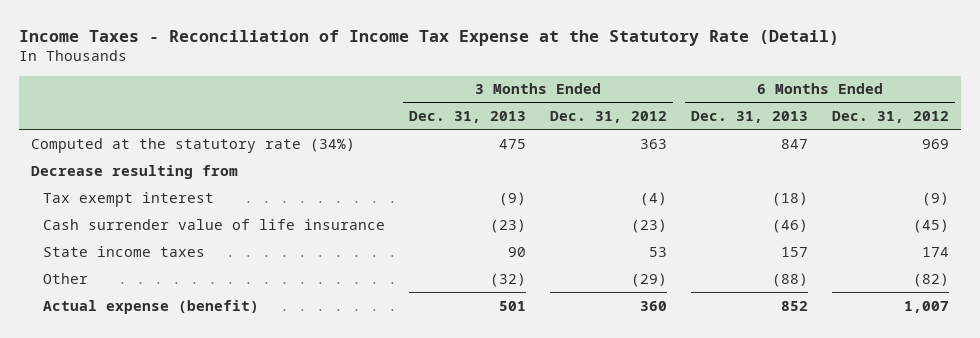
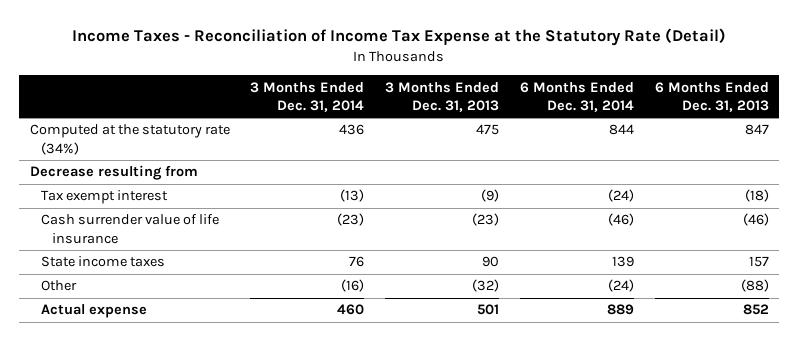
[549,111,667,124] Dec. 31, 2012 -> none
[831,111,949,124] Dec. 31, 2012 -> none
none -> [250,81,365,112] 3 Months Ended Dec. 31, 2014
none -> [520,81,635,112] 6 Months Ended Dec. 31, 2014
[42,299,259,314] Actual expense (benefit) -> [40,304,147,319] Actual expense

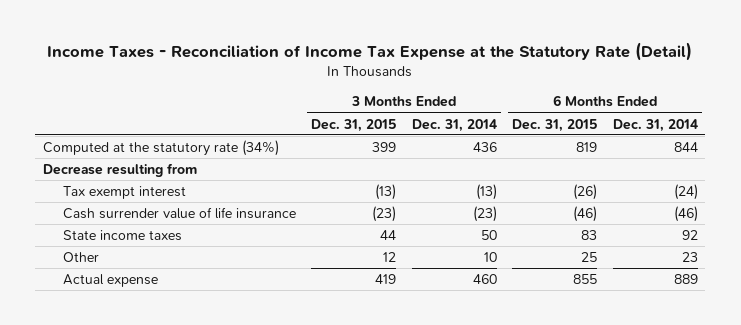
[385,81,500,112] 3 Months Ended Dec. 31, 2013 -> none
[654,81,769,112] 6 Months Ended Dec. 31, 2013 -> none
none -> [311,118,397,132] Dec. 31, 2015
none -> [512,118,598,132] Dec. 31, 2015
[349,256,365,268] 76 -> [480,229,497,240] 50
[612,256,635,268] 139 -> [681,229,698,240] 92
[341,279,365,293] (16) -> [483,251,497,262] 10
[608,279,635,293] (24) -> [681,251,698,262] 23

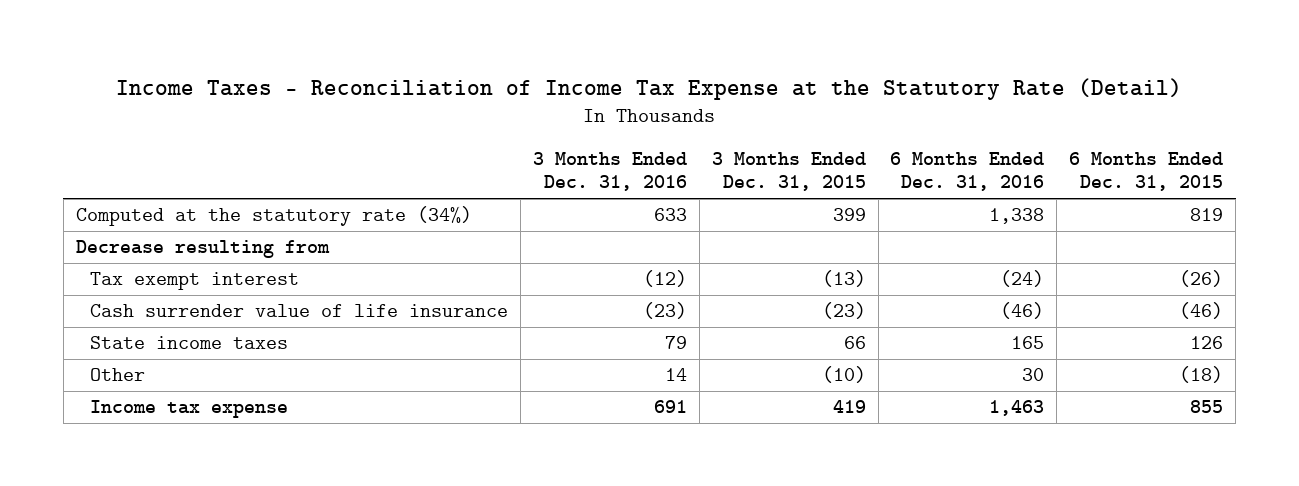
[411,118,497,132] Dec. 31, 2014 -> none
[612,118,698,132] Dec. 31, 2014 -> none
none -> [532,151,687,192] 3 Months Ended Dec. 31, 2016
none -> [890,151,1045,192] 6 Months Ended Dec. 31, 2016
[380,229,397,240] 44 -> [843,336,866,350] 66
[581,229,598,240] 83 -> [1190,336,1224,350] 126
[383,251,397,262] 12 -> [821,366,866,384] (10)
[581,251,598,262] 25 -> [1179,366,1224,384] (18)
[62,273,158,287] Actual expense -> [89,400,288,419] Income tax expense

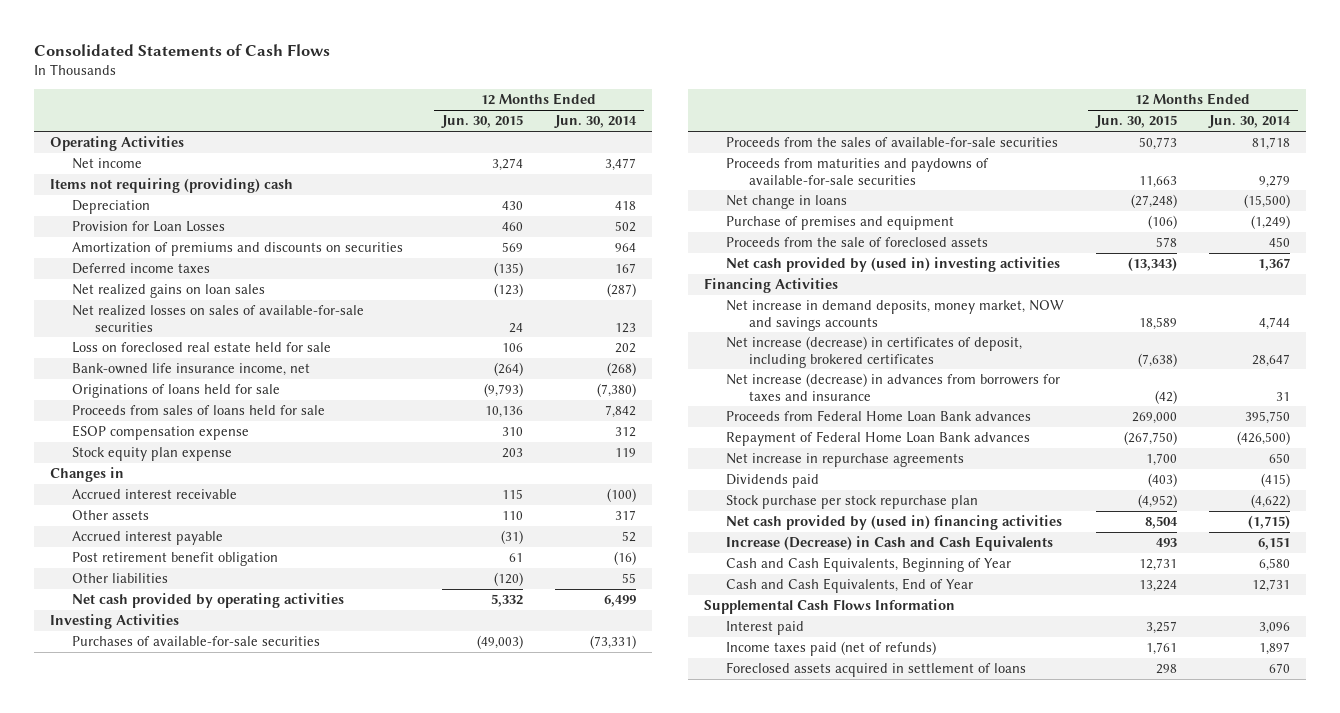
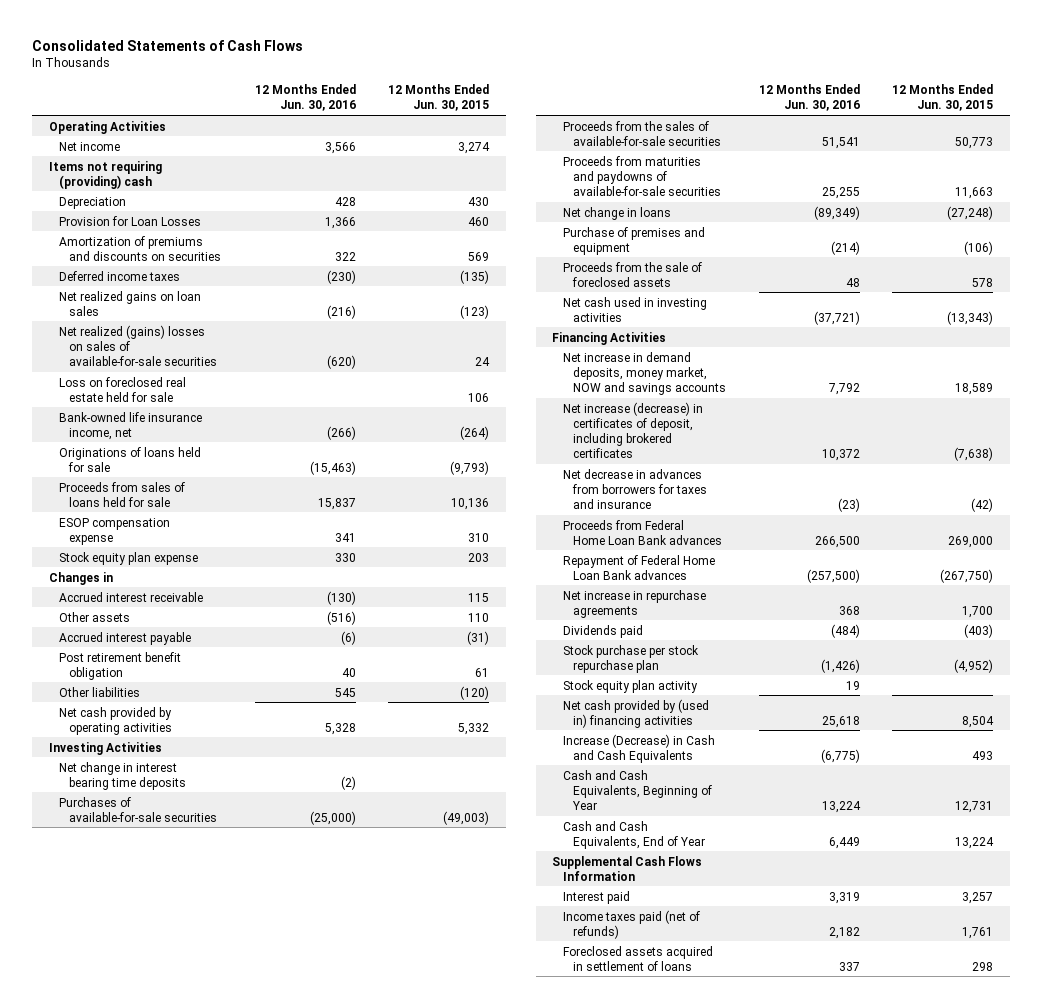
[554,115,638,129] Jun. 30, 2014 -> none
none -> [254,84,356,112] 12 Months Ended Jun. 30, 2016
[72,305,365,332] Net realized losses on sales of available-for-sale securities -> [58,324,218,366] Net realized (gains) losses on sales of available-for-sale securities
none -> [58,761,187,790] Net change in interest bearing time deposits
[726,257,1061,273] Net cash provided by (used in) investing activities -> [562,296,707,322] Net cash used in investing activities
[726,373,1061,401] Net increase (decrease) in advances from borrowers for taxes and insurance -> [562,468,708,509] Net decrease in advances from borrowers for taxes and insurance
none -> [562,679,698,693] Stock equity plan activity

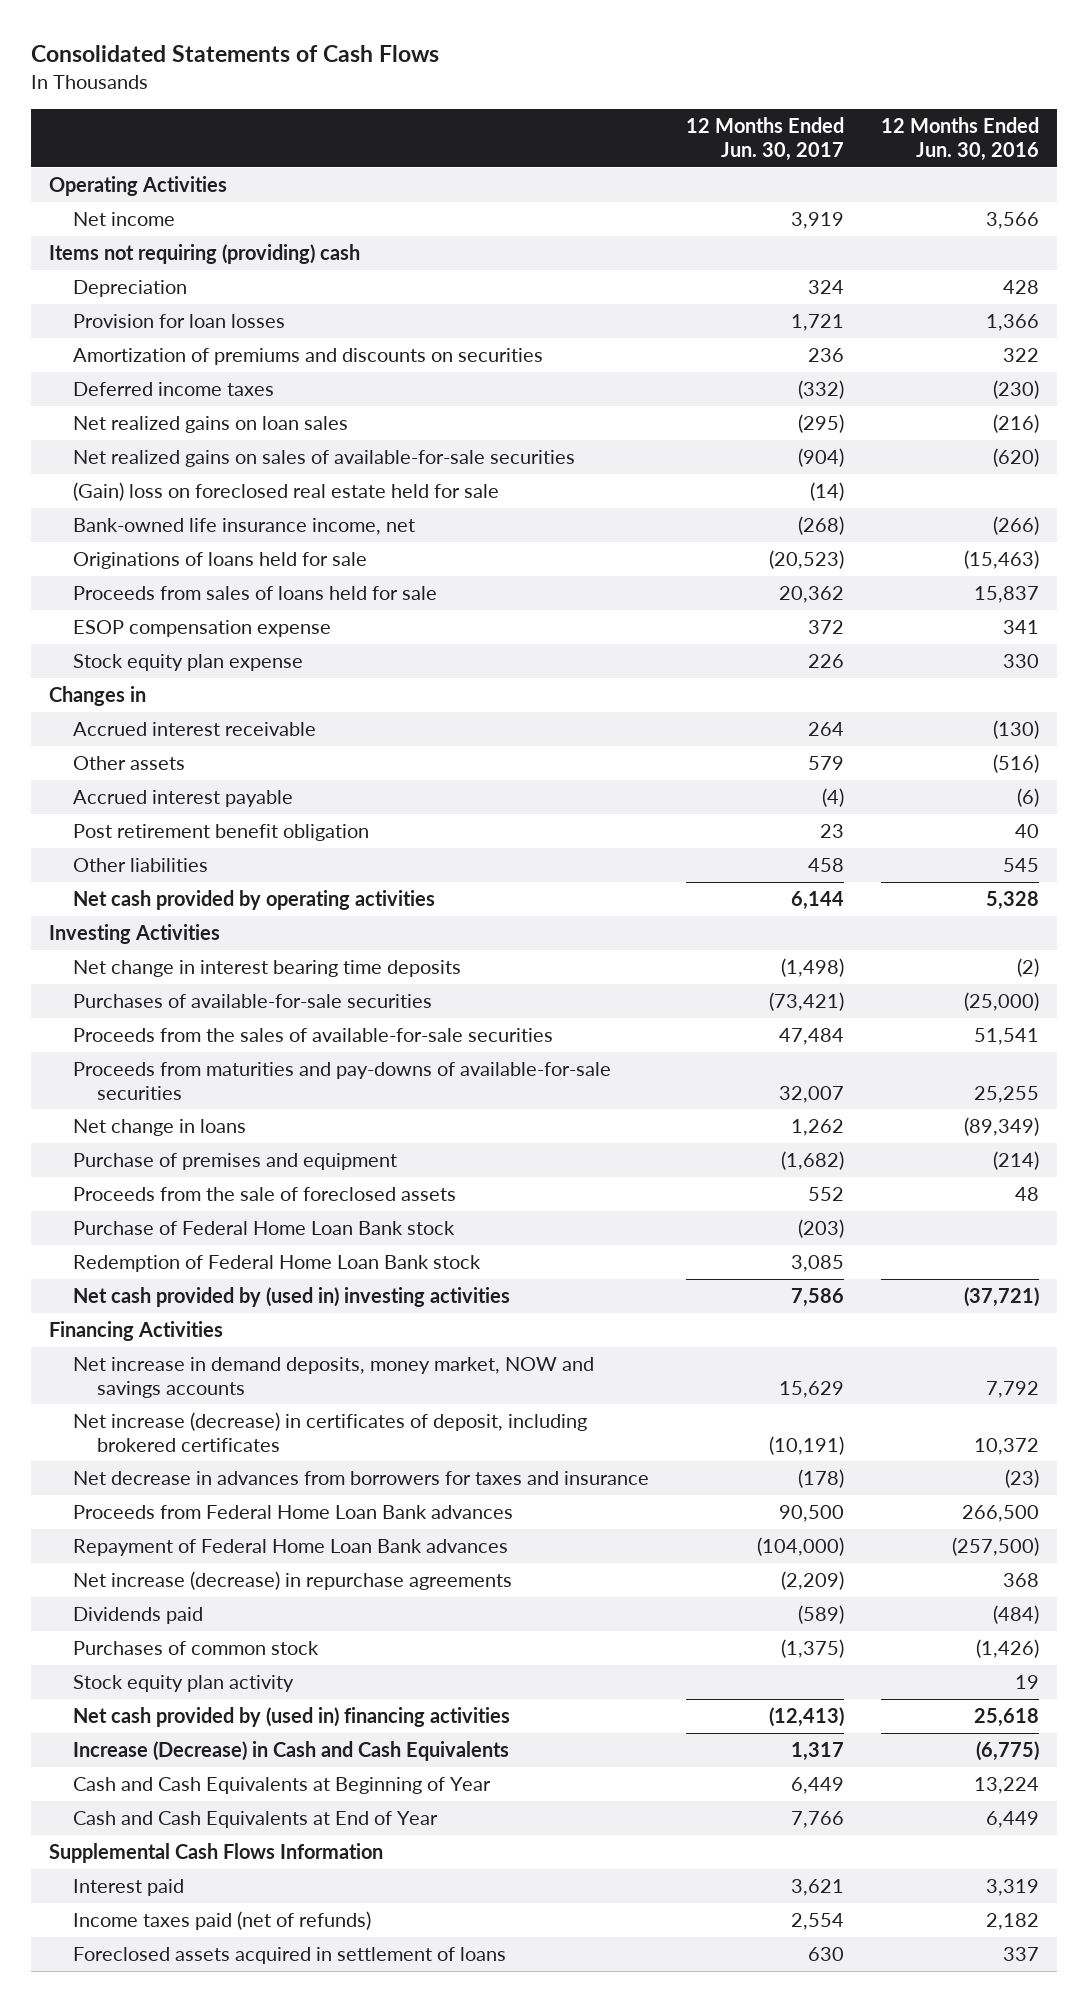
[388,84,490,112] 12 Months Ended Jun. 30, 2015 -> none
none -> [685,117,844,161] 12 Months Ended Jun. 30, 2017
[58,215,201,226] Provision for Loan Losses -> [72,314,285,329] Provision for loan losses
[58,324,218,366] Net realized (gains) losses on sales of available-for-sale securities -> [72,450,575,468] Net realized gains on sales of available-for-sale securities
[58,376,186,402] Loss on foreclosed real estate held for sale -> [72,482,499,502] (Gain) loss on foreclosed real estate held for sale
[562,155,722,196] Proceeds from maturities and paydowns of available-for-sale securities -> [72,1062,611,1100] Proceeds from maturities and pay-downs of available-for-sale securities
none -> [72,1221,455,1236] Purchase of Federal Home Loan Bank stock
none -> [72,1255,481,1273] Redemption of Federal Home Loan Bank stock
[562,296,707,322] Net cash used in investing activities -> [72,1287,510,1308] Net cash provided by (used in) investing activities
[562,589,706,618] Net increase in repurchase agreements -> [72,1571,512,1591] Net increase (decrease) in repurchase agreements
[562,644,699,673] Stock purchase per stock repurchase plan -> [72,1641,319,1656] Purchases of common stock
[562,769,713,810] Cash and Cash Equivalents, Beginning of Year -> [72,1777,491,1795] Cash and Cash Equivalents at Beginning of Year
[562,820,706,849] Cash and Cash Equivalents, End of Year -> [72,1811,438,1829] Cash and Cash Equivalents at End of Year

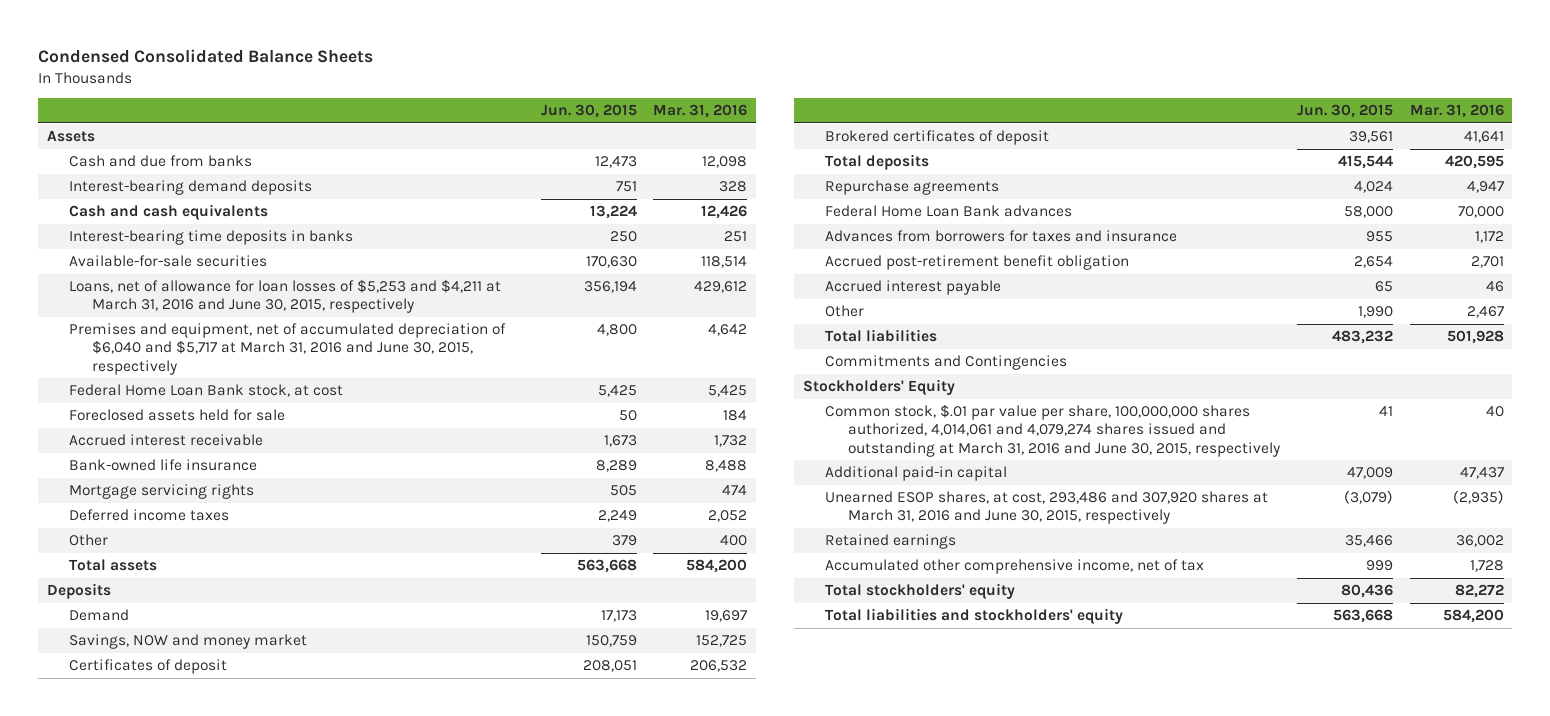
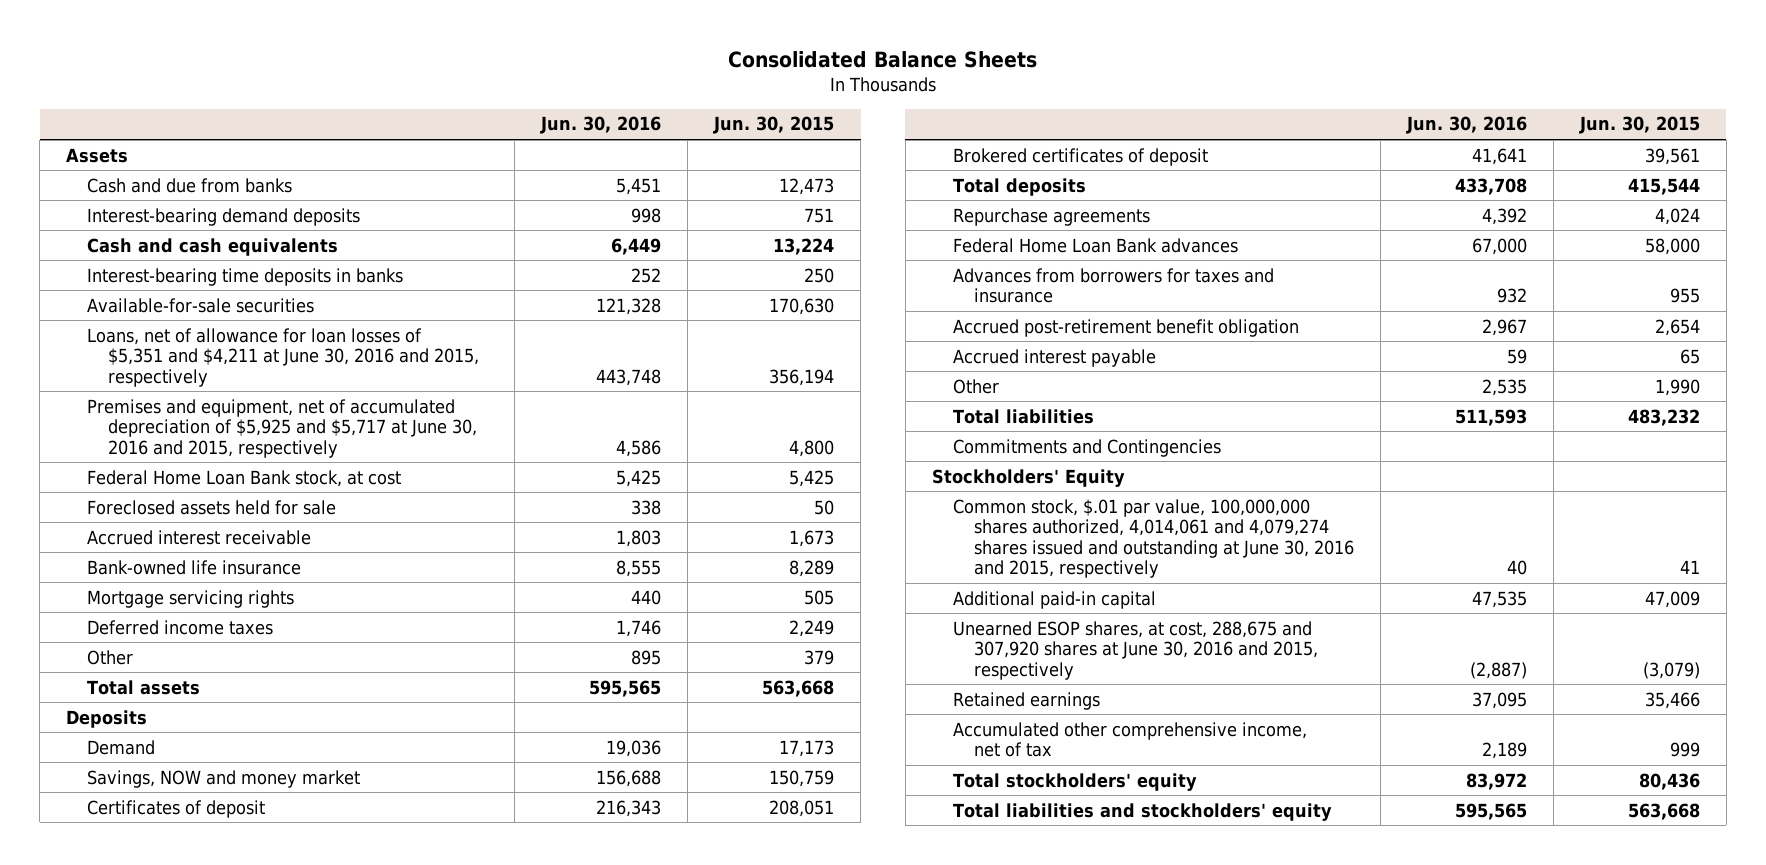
[38,48,374,63] Condensed Consolidated Balance Sheets -> [727,51,1037,69] Consolidated Balance Sheets
[653,104,748,119] Mar. 31, 2016 -> none
none -> [540,116,662,135] Jun. 30, 2016
[69,279,502,314] Loans, net of allowance for loan losses of $5,253 and $4,211 at March 31, 2016 and June 30, 2015, respectively -> [87,327,480,387] Loans, net of allowance for loan losses of $5,351 and $4,211 at June 30, 2016 and 2015, respectively
[69,323,507,375] Premises and equipment, net of accumulated depreciation of $6,040 and $5,717 at March 31, 2016 and June 30, 2015, respectively -> [87,398,478,458] Premises and equipment, net of accumulated depreciation of $5,925 and $5,717 at June 30, 2016 and 2015, respectively
[825,404,1280,457] Common stock, $.01 par value per share, 100,000,000 shares authorized, 4,014,061 and 4,079,274 shares issued and outstanding at March 31, 2016 and June 30, 2015, respectively -> [952,498,1354,579] Common stock, $.01 par value, 100,000,000 shares authorized, 4,014,061 and 4,079,274 shares issued and outstanding at June 30, 2016 and 2015, respectively
[825,491,1269,525] Unearned ESOP shares, at cost, 293,486 and 307,920 shares at March 31, 2016 and June 30, 2015, respectively -> [952,620,1318,680] Unearned ESOP shares, at cost, 288,675 and 307,920 shares at June 30, 2016 and 2015, respectively

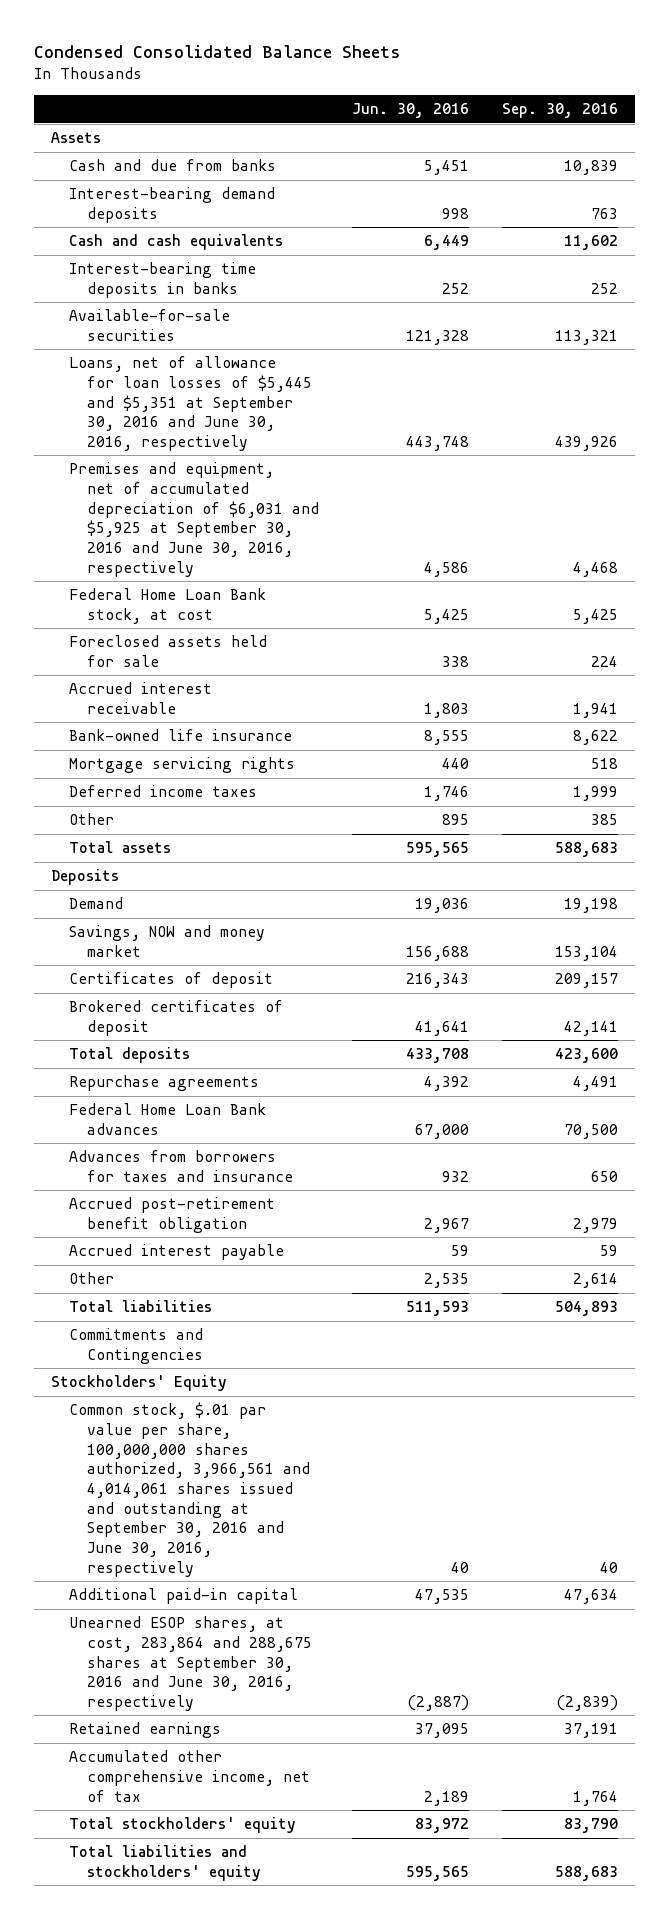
[727,51,1037,69] Consolidated Balance Sheets -> [33,45,401,59] Condensed Consolidated Balance Sheets
[713,116,835,135] Jun. 30, 2015 -> none
none -> [502,103,619,119] Sep. 30, 2016
[87,327,480,387] Loans, net of allowance for loan losses of $5,351 and $4,211 at June 30, 2016 and 2015, respectively -> [68,356,312,451] Loans, net of allowance for loan losses of $5,445 and $5,351 at September 30, 2016 and June 30, 2016, respectively
[87,398,478,458] Premises and equipment, net of accumulated depreciation of $5,925 and $5,717 at June 30, 2016 and 2015, respectively -> [68,462,319,577] Premises and equipment, net of accumulated depreciation of $6,031 and $5,925 at September 30, 2016 and June 30, 2016, respectively
[952,498,1354,579] Common stock, $.01 par value, 100,000,000 shares authorized, 4,014,061 and 4,079,274 shares issued and outstanding at June 30, 2016 and 2015, respectively -> [68,1402,310,1577] Common stock, $.01 par value per share, 100,000,000 shares authorized, 3,966,561 and 4,014,061 shares issued and outstanding at September 30, 2016 and June 30, 2016, respectively
[952,620,1318,680] Unearned ESOP shares, at cost, 288,675 and 307,920 shares at June 30, 2016 and 2015, respectively -> [68,1616,312,1711] Unearned ESOP shares, at cost, 283,864 and 288,675 shares at September 30, 2016 and June 30, 2016, respectively

